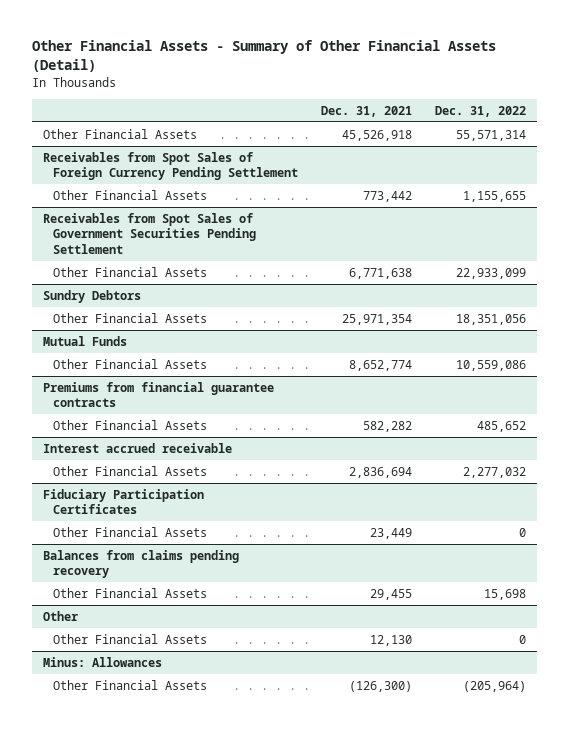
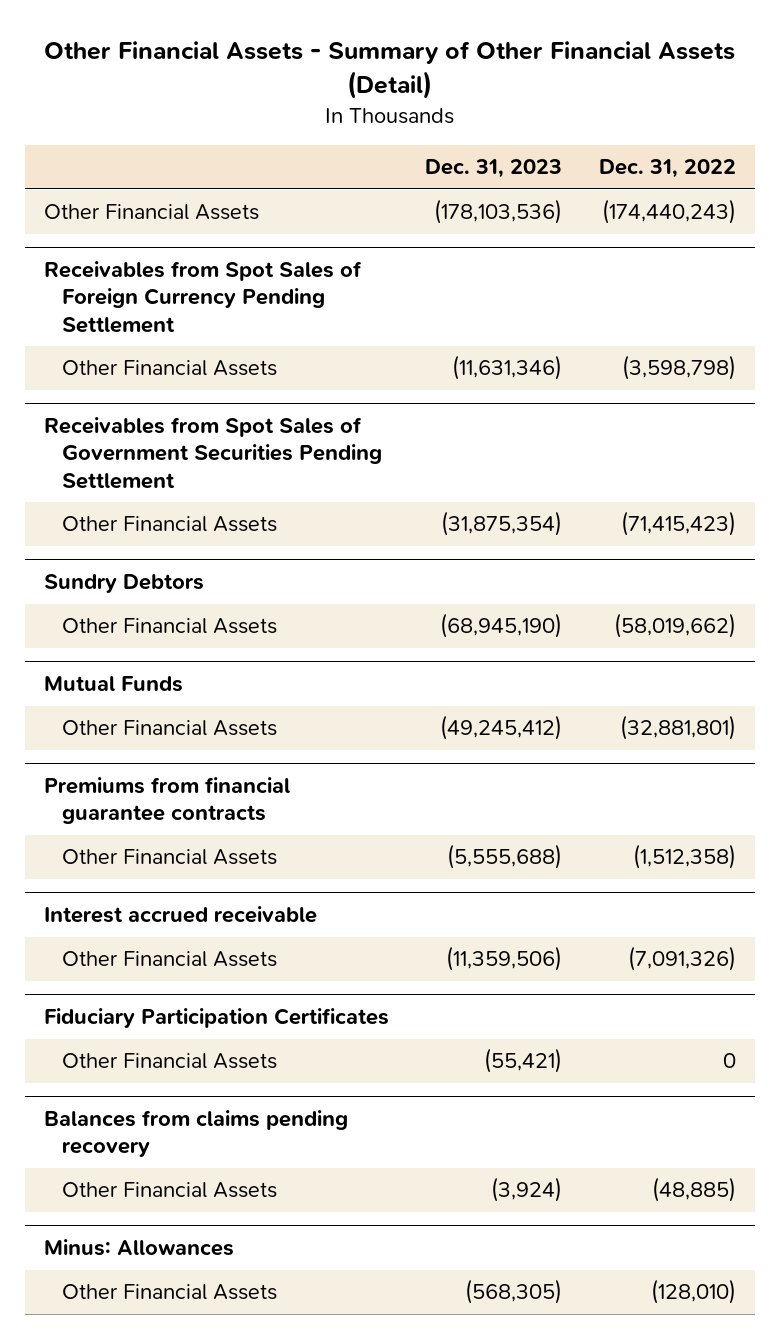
[321,105,413,117] Dec. 31, 2021 -> none
none -> [425,159,563,179] Dec. 31, 2023
[455,129,526,141] 55,571,314 -> [602,199,737,225] (174,440,243)
[462,190,526,202] 1,155,655 -> [622,355,737,381] (3,598,798)
[455,267,526,279] 22,933,099 -> [621,511,737,537] (71,415,423)
[455,313,526,325] 18,351,056 -> [614,613,737,639] (58,019,662)
[455,359,526,371] 10,559,086 -> [620,715,737,741] (32,881,801)
[476,420,526,432] 485,652 -> [633,844,737,870] (1,512,358)
[462,466,526,478] 2,277,032 -> [628,946,737,972] (7,091,326)
[43,610,79,621] Other -> none
[53,633,208,644] Other Financial Assets -> none
[483,588,526,600] 15,698 -> [652,1177,737,1203] (48,885)
[462,680,526,692] (205,964) -> [651,1279,737,1305] (128,010)

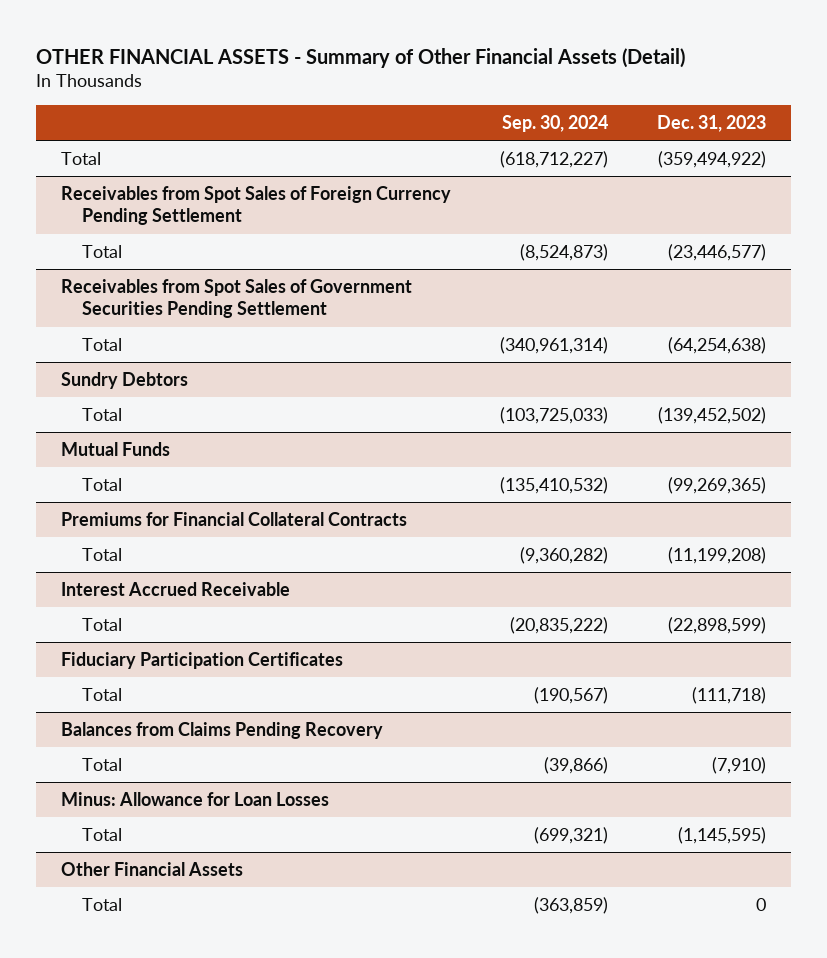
[43,41,735,100] Other Financial Assets - Summary of Other Financial Assets (Detail) -> [36,47,686,68] OTHER FINANCIAL ASSETS - Summary of Other Financial Assets (Detail)
[599,159,737,179] Dec. 31, 2022 -> none
none -> [502,115,609,133] Sep. 30, 2024
[43,204,259,221] Other Financial Assets -> none
none -> [60,152,101,166] Total
[61,360,277,377] Other Financial Assets -> none
none -> [81,245,122,259] Total
[61,516,277,533] Other Financial Assets -> none
none -> [81,338,122,352] Total
[61,618,277,635] Other Financial Assets -> none
none -> [81,408,122,422] Total
[61,720,277,737] Other Financial Assets -> none
[61,849,277,866] Other Financial Assets -> none
[61,951,277,968] Other Financial Assets -> none
none -> [81,478,122,492] Total
[43,777,290,825] Premiums from financial guarantee contracts -> [60,512,407,527] Premiums for Financial Collateral Contracts
none -> [81,548,122,562] Total
[43,906,317,924] Interest accrued receivable -> [60,582,290,597] Interest Accrued Receivable
none -> [81,618,122,632] Total
[61,1053,277,1070] Other Financial Assets -> none
[61,1182,277,1199] Other Financial Assets -> none
[61,1284,277,1301] Other Financial Assets -> none
none -> [81,688,122,702] Total
[43,1110,348,1158] Balances from claims pending recovery -> [60,722,383,740] Balances from Claims Pending Recovery
none -> [81,758,122,772] Total
[43,1239,234,1257] Minus: Allowances -> [60,792,329,807] Minus: Allowance for Loan Losses
none -> [81,828,122,842] Total
none -> [60,862,243,877] Other Financial Assets
none -> [81,898,122,912] Total

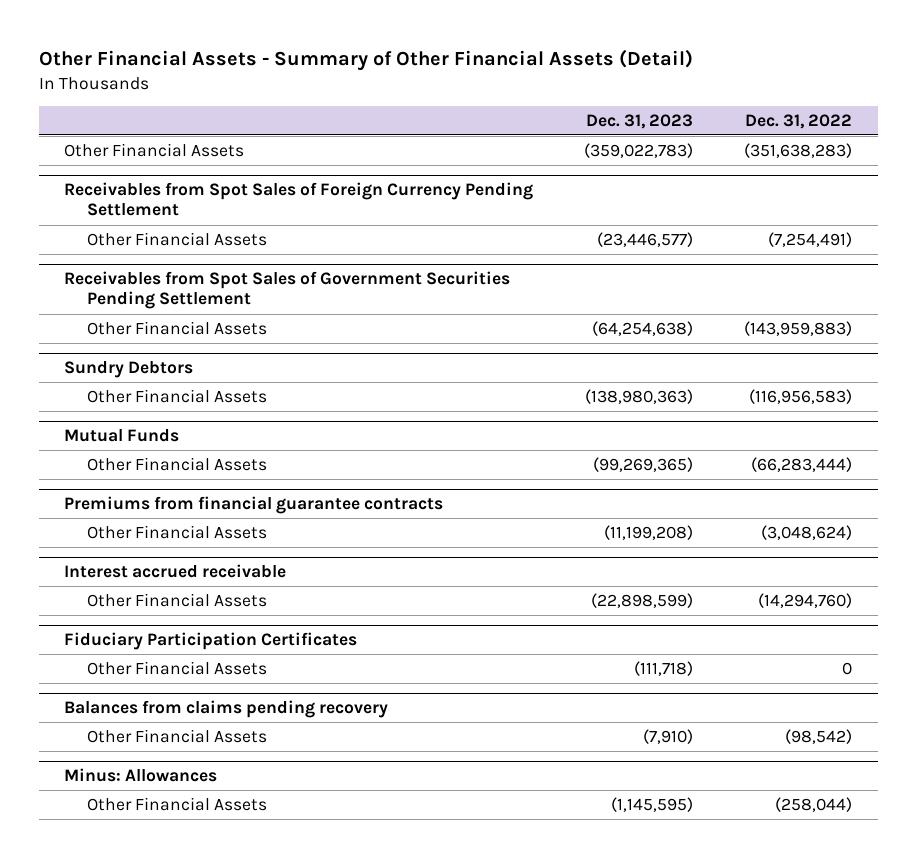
[36,47,686,68] OTHER FINANCIAL ASSETS - Summary of Other Financial Assets (Detail) -> [38,49,693,72] Other Financial Assets - Summary of Other Financial Assets (Detail)
[502,115,609,133] Sep. 30, 2024 -> none
none -> [745,113,853,129] Dec. 31, 2022
[60,152,101,166] Total -> none
none -> [64,142,245,157] Other Financial Assets
[81,245,122,259] Total -> [86,231,267,246] Other Financial Assets
[81,338,122,352] Total -> [86,320,267,335] Other Financial Assets
[81,408,122,422] Total -> none
none -> [86,388,267,403] Other Financial Assets
[81,478,122,492] Total -> [86,456,267,471] Other Financial Assets
[60,512,407,527] Premiums for Financial Collateral Contracts -> [64,496,444,515] Premiums from financial guarantee contracts
[81,548,122,562] Total -> [86,524,267,539] Other Financial Assets
[60,582,290,597] Interest Accrued Receivable -> [64,564,287,579] Interest accrued receivable
[81,618,122,632] Total -> [86,592,267,607] Other Financial Assets
[60,862,243,877] Other Financial Assets -> none
[81,898,122,912] Total -> none
[81,688,122,702] Total -> [86,660,267,675] Other Financial Assets
[60,722,383,740] Balances from Claims Pending Recovery -> [64,700,389,719] Balances from claims pending recovery
[81,758,122,772] Total -> [86,728,267,743] Other Financial Assets
[60,792,329,807] Minus: Allowance for Loan Losses -> [64,768,218,783] Minus: Allowances
[81,828,122,842] Total -> [86,796,267,811] Other Financial Assets

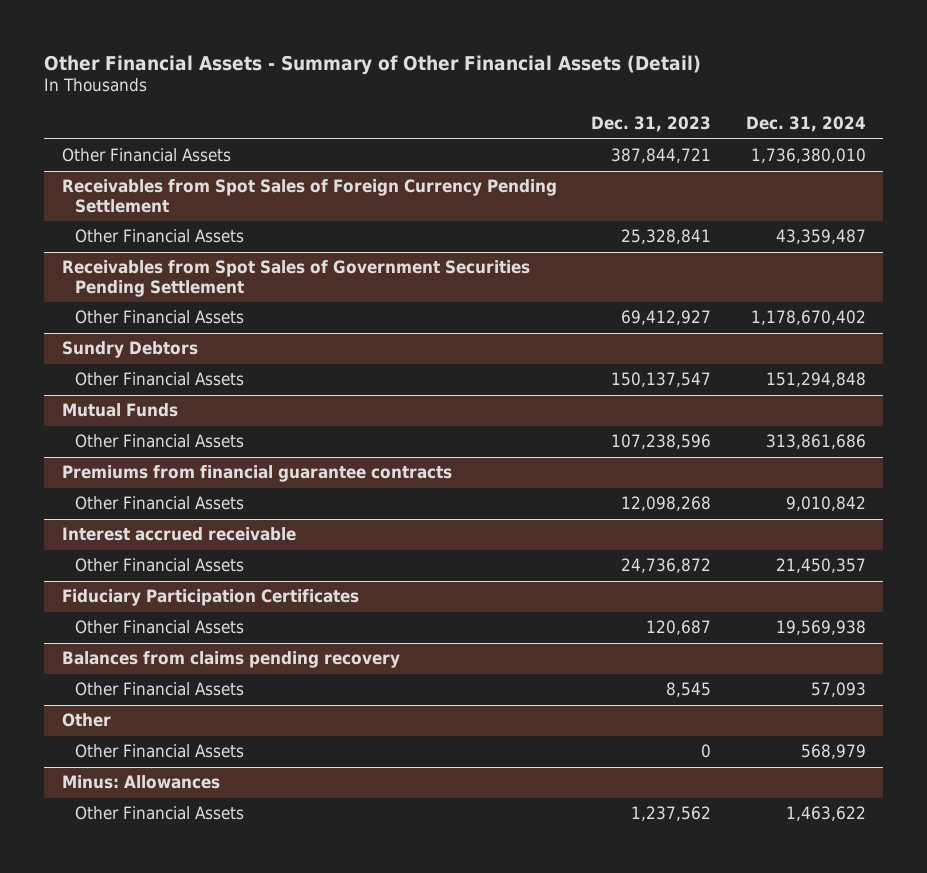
[745,113,853,129] Dec. 31, 2022 -> none
none -> [745,116,866,133] Dec. 31, 2024
[584,142,694,158] (359,022,783) -> [611,148,712,164] 387,844,721
[597,231,694,247] (23,446,577) -> [621,229,712,245] 25,328,841
[592,320,694,336] (64,254,638) -> [621,310,712,326] 69,412,927
[585,388,694,404] (138,980,363) -> [611,372,712,388] 150,137,547
[593,456,694,472] (99,269,365) -> [611,434,712,450] 107,238,596
[604,524,694,540] (11,199,208) -> [621,496,712,512] 12,098,268
[591,592,694,608] (22,898,599) -> [621,558,712,574] 24,736,872
[634,660,694,676] (111,718) -> [646,620,712,636] 120,687
[643,728,694,744] (7,910) -> [666,682,712,698] 8,545
none -> [61,713,111,728] Other
none -> [75,744,245,759] Other Financial Assets
[611,796,694,812] (1,145,595) -> [631,806,712,822] 1,237,562

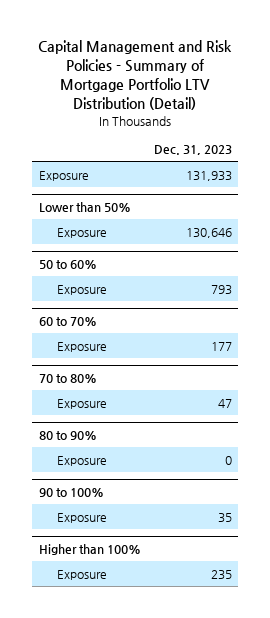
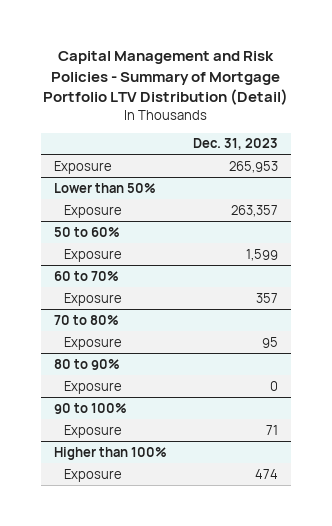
[185,170,232,181] 131,933 -> [229,160,279,173] 265,953
[185,227,232,238] 130,646 -> [231,204,279,217] 263,357
[210,284,232,295] 793 -> [246,248,279,261] 1,599
[210,341,232,351] 177 -> [256,292,279,303] 357
[217,398,232,408] 47 -> [262,336,279,348] 95
[217,512,232,523] 35 -> [266,424,279,435] 71
[210,569,232,580] 235 -> [255,468,279,479] 474

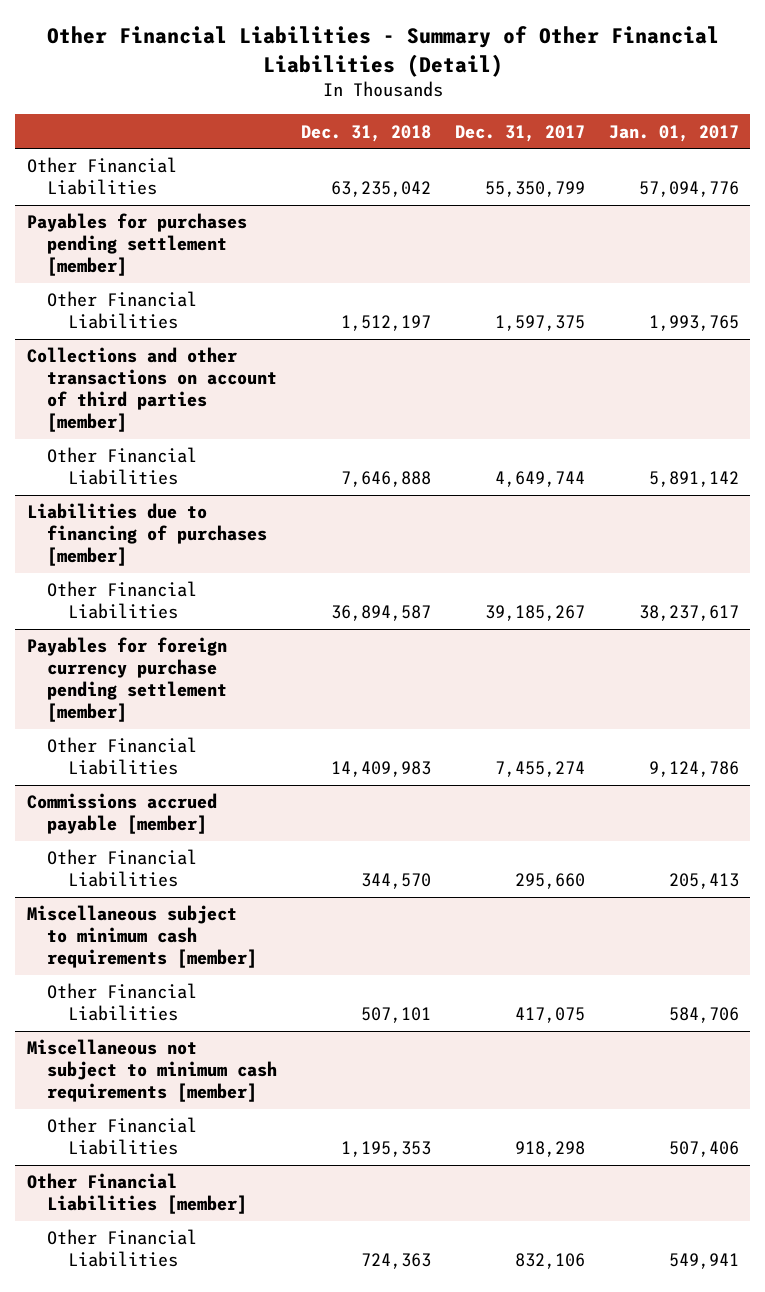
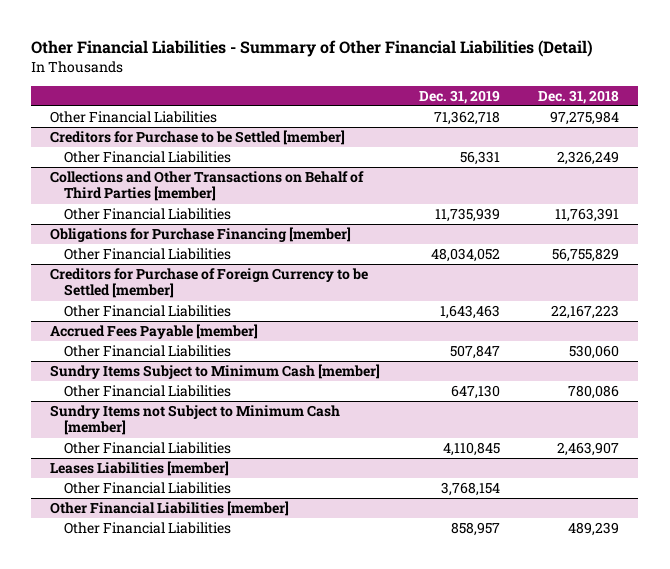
[454,124,585,142] Dec. 31, 2017 -> none
[608,124,739,142] Jan. 01, 2017 -> none
none -> [418,89,500,104] Dec. 31, 2019
[331,181,432,198] 63,235,042 -> [550,111,620,126] 97,275,984
[26,213,247,277] Payables for purchases pending settlement [member] -> [50,130,346,146] Creditors for Purchase to be Settled [member]
[341,315,432,332] 1,512,197 -> [557,151,620,166] 2,326,249
[26,347,278,433] Collections and other transactions on account of third parties [member] -> [50,171,365,202] Collections and Other Transactions on Behalf of Third Parties [member]
[341,471,432,488] 7,646,888 -> [555,208,620,223] 11,763,391
[26,503,268,567] Liabilities due to financing of purchases [member] -> [50,227,352,243] Obligations for Purchase Financing [member]
[331,605,432,622] 36,894,587 -> [552,248,620,263] 56,755,829
[26,637,228,723] Payables for foreign currency purchase pending settlement [member] -> [50,268,369,299] Creditors for Purchase of Foreign Currency to be Settled [member]
[331,761,432,778] 14,409,983 -> [551,305,620,320] 22,167,223
[26,793,217,835] Commissions accrued payable [member] -> [50,324,259,340] Accrued Fees Payable [member]
[361,873,432,890] 344,570 -> [569,345,620,360] 530,060
[26,905,258,969] Miscellaneous subject to minimum cash requirements [member] -> [50,364,381,380] Sundry Items Subject to Minimum Cash [member]
[361,1007,432,1024] 507,101 -> [568,385,620,400] 780,086
[26,1039,278,1103] Miscellaneous not subject to minimum cash requirements [member] -> [50,405,341,436] Sundry Items not Subject to Minimum Cash [member]
[341,1141,432,1158] 1,195,353 -> [557,442,620,457] 2,463,907
none -> [50,461,230,477] Leases Liabilities [member]
none -> [64,482,232,495] Other Financial Liabilities
[361,1253,432,1270] 724,363 -> [568,522,620,537] 489,239

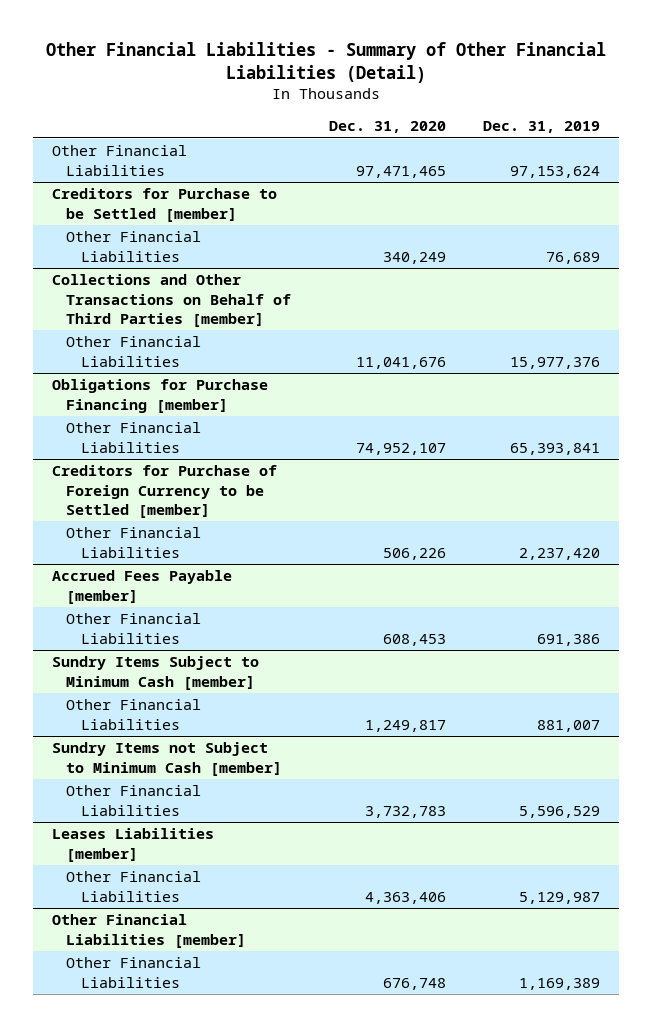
[538,89,620,104] Dec. 31, 2018 -> none
none -> [328,121,446,134] Dec. 31, 2020
[433,111,500,126] 71,362,718 -> [510,165,601,178] 97,153,624
[459,151,500,166] 56,331 -> [546,251,601,264] 76,689
[434,208,500,223] 11,735,939 -> [510,356,601,369] 15,977,376
[430,248,500,263] 48,034,052 -> [510,442,601,455] 65,393,841
[439,305,500,320] 1,643,463 -> [519,547,601,560] 2,237,420
[449,345,500,360] 507,847 -> [537,633,601,646] 691,386
[450,385,500,400] 647,130 -> [537,719,601,732] 881,007
[442,442,500,457] 4,110,845 -> [519,805,601,818] 5,596,529
[440,482,500,497] 3,768,154 -> [519,891,601,904] 5,129,987
[450,522,500,537] 858,957 -> [519,977,601,990] 1,169,389

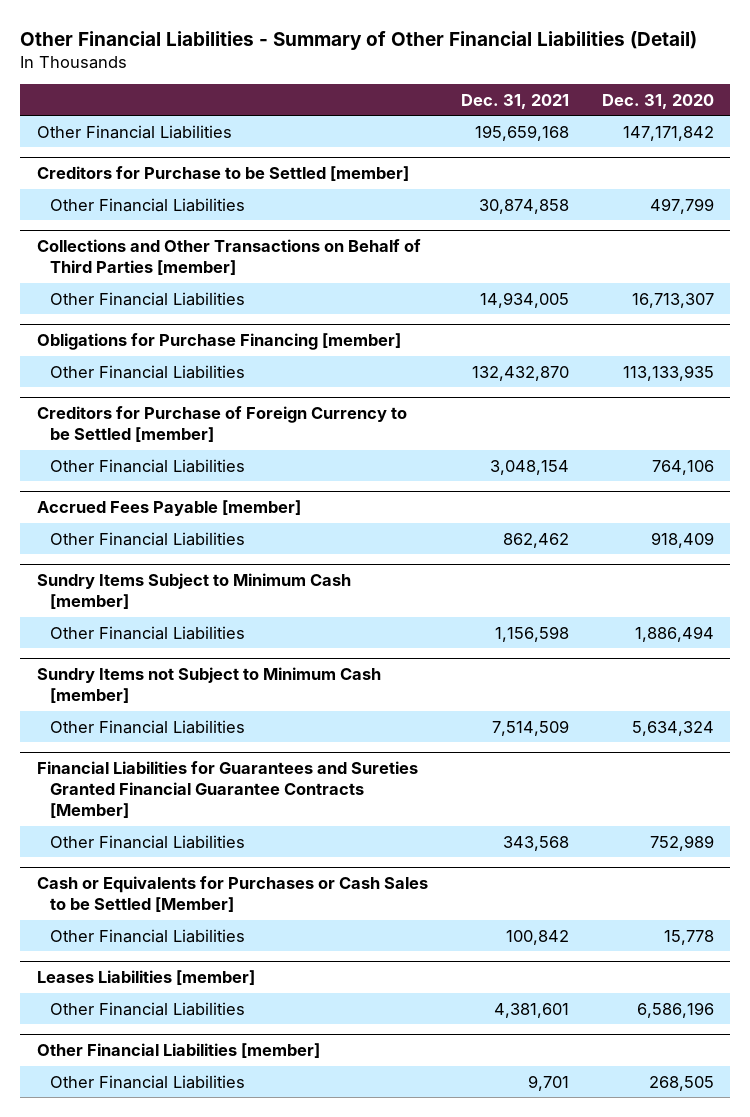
[483,121,601,134] Dec. 31, 2019 -> none
none -> [460,93,569,109] Dec. 31, 2021
[355,165,446,178] 97,471,465 -> [622,125,714,141] 147,171,842
[382,251,446,264] 340,249 -> [649,197,714,214] 497,799
[355,356,446,369] 11,041,676 -> [631,292,714,308] 16,713,307
[355,442,446,455] 74,952,107 -> [622,364,714,381] 113,133,935
[382,547,446,560] 506,226 -> [651,459,714,475] 764,106
[382,633,446,646] 608,453 -> [650,531,714,548] 918,409
[364,719,446,732] 1,249,817 -> [634,625,714,642] 1,886,494
[364,805,446,818] 3,732,783 -> [631,720,714,736] 5,634,324
none -> [36,761,418,819] Financial Liabilities for Guarantees and Sureties Granted Financial Guarantee Contracts [Member]
none -> [49,834,245,849] Other Financial Liabilities
none -> [36,876,428,913] Cash or Equivalents for Purchases or Cash Sales to be Settled [Member]
none -> [49,928,245,943] Other Financial Liabilities
[364,891,446,904] 4,363,406 -> [636,1001,714,1018] 6,586,196
[382,977,446,990] 676,748 -> [648,1075,714,1091] 268,505

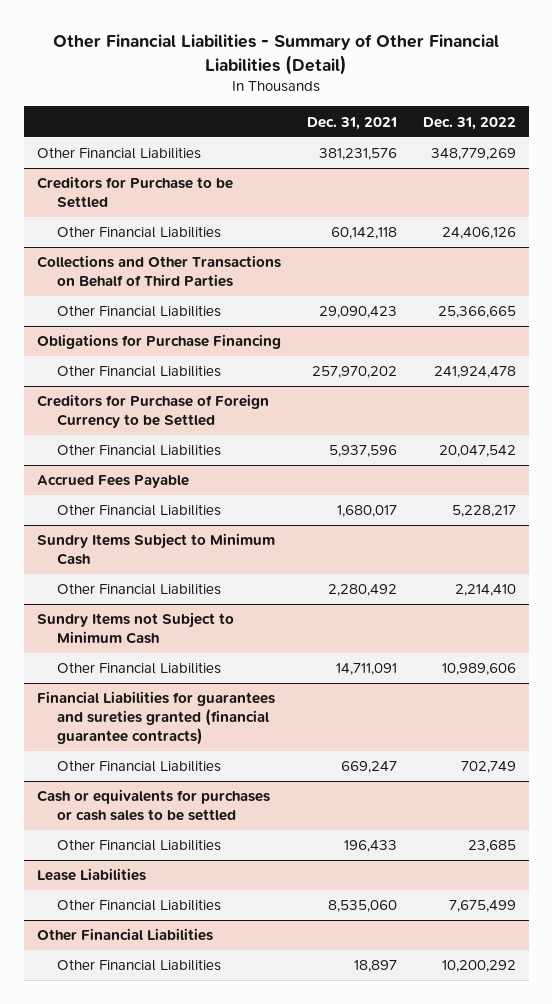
[601,93,714,109] Dec. 31, 2020 -> none
none -> [422,116,516,130] Dec. 31, 2022
[474,124,569,141] 195,659,168 -> [318,148,397,161] 381,231,576
[36,166,409,182] Creditors for Purchase to be Settled [member] -> [36,176,233,209] Creditors for Purchase to be Settled
[478,198,569,214] 30,874,858 -> [330,227,397,240] 60,142,118
[36,239,421,276] Collections and Other Transactions on Behalf of Third Parties [member] -> [36,255,281,288] Collections and Other Transactions on Behalf of Third Parties
[479,291,569,308] 14,934,005 -> [318,306,397,319] 29,090,423
[36,333,401,351] Obligations for Purchase Financing [member] -> [36,334,281,350] Obligations for Purchase Financing
[471,365,569,381] 132,432,870 -> [311,366,397,379] 257,970,202
[36,406,407,443] Creditors for Purchase of Foreign Currency to be Settled [member] -> [36,394,269,429] Creditors for Purchase of Foreign Currency to be Settled
[489,459,569,475] 3,048,154 -> [328,445,397,458] 5,937,596
[36,500,301,517] Accrued Fees Payable [member] -> [36,475,189,489] Accrued Fees Payable
[502,532,569,548] 862,462 -> [336,505,397,518] 1,680,017
[36,573,351,610] Sundry Items Subject to Minimum Cash [member] -> [36,533,275,566] Sundry Items Subject to Minimum Cash
[494,625,569,642] 1,156,598 -> [327,584,397,597] 2,280,492
[36,667,381,704] Sundry Items not Subject to Minimum Cash [member] -> [36,612,234,645] Sundry Items not Subject to Minimum Cash
[491,719,569,736] 7,514,509 -> [335,663,397,676] 14,711,091
[36,761,418,819] Financial Liabilities for Guarantees and Sureties Granted Financial Guarantee Contracts [Member] -> [36,691,275,746] Financial Liabilities for guarantees and sureties granted (financial guarantee contracts)
[502,835,569,851] 343,568 -> [340,761,397,774] 669,247
[36,876,428,913] Cash or Equivalents for Purchases or Cash Sales to be Settled [Member] -> [36,789,270,822] Cash or equivalents for purchases or cash sales to be settled
[505,929,569,945] 100,842 -> [343,840,397,853] 196,433
[36,970,255,986] Leases Liabilities [member] -> [36,868,146,882] Lease Liabilities
[493,1002,569,1018] 4,381,601 -> [327,900,397,913] 8,535,060
[36,1043,320,1059] Other Financial Liabilities [member] -> [36,928,213,942] Other Financial Liabilities
[527,1074,569,1091] 9,701 -> [353,960,397,973] 18,897

